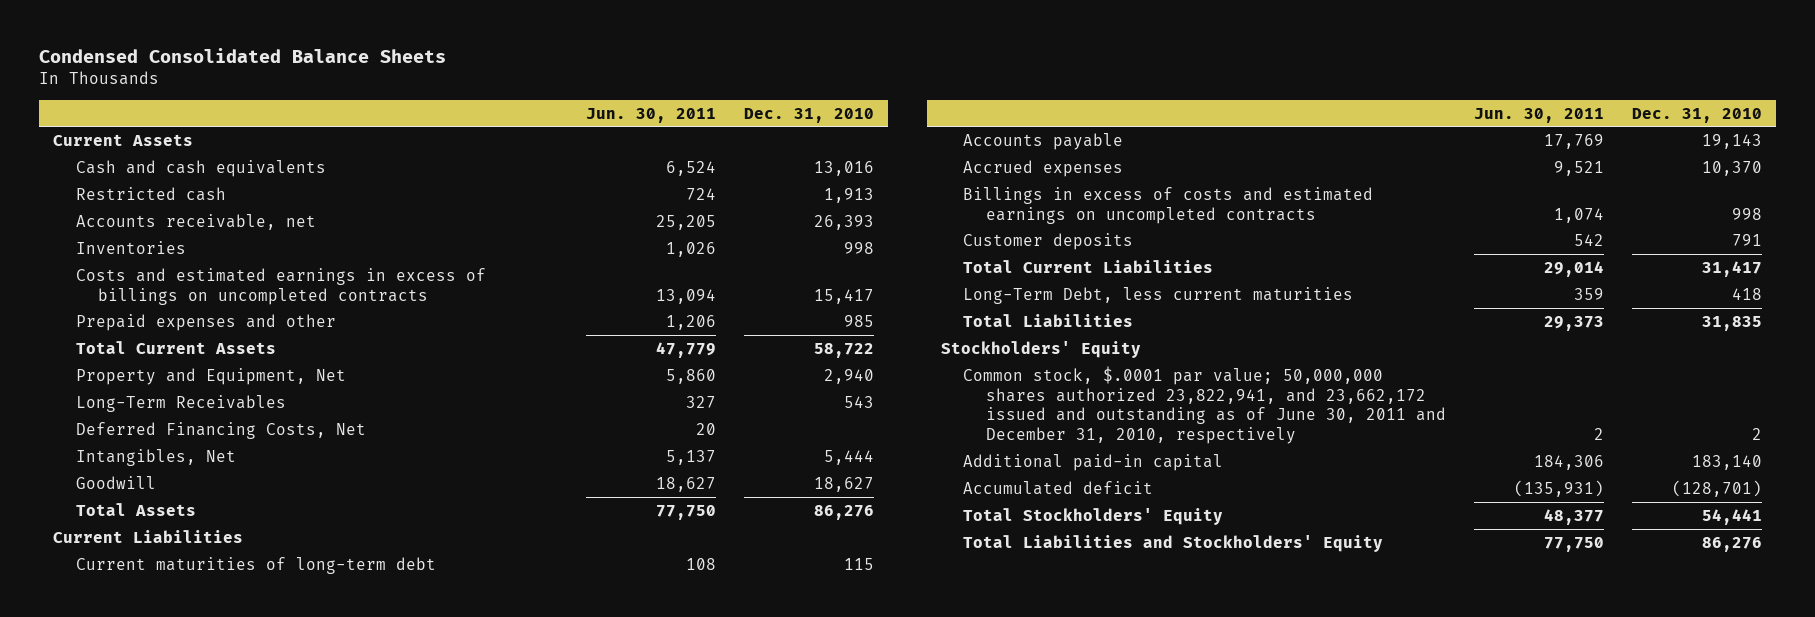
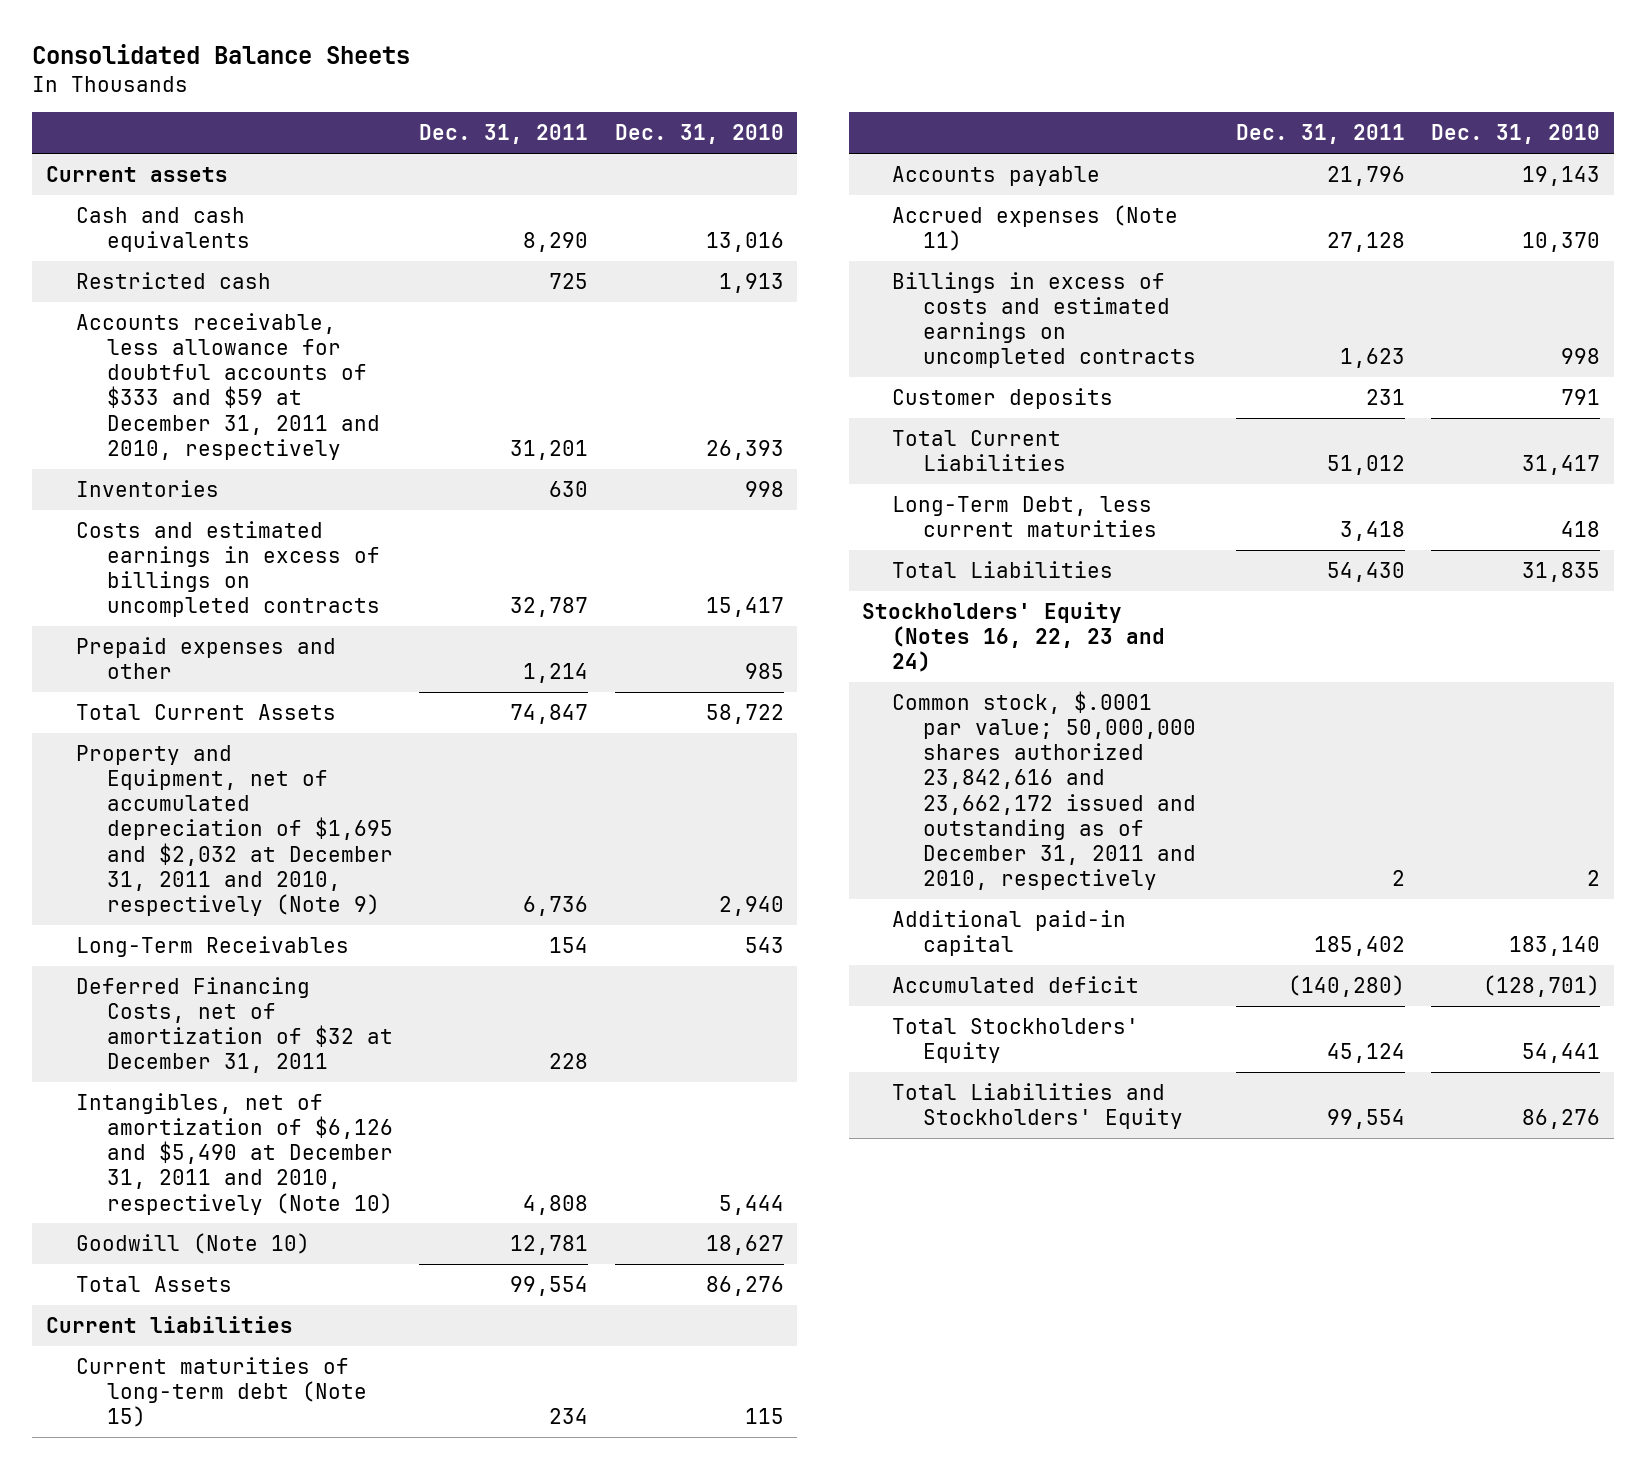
[38,48,446,64] Condensed Consolidated Balance Sheets -> [32,44,411,65] Consolidated Balance Sheets
[585,107,716,123] Jun. 30, 2011 -> none
none -> [419,124,589,145] Dec. 31, 2011
[52,133,193,146] Current Assets -> [45,165,228,182] Current assets
[75,213,316,230] Accounts receivable, net -> [76,312,380,460] Accounts receivable, less allowance for doubtful accounts of $333 and $59 at December 31, 2011 and 2010, respectively
[75,367,346,385] Property and Equipment, Net -> [76,744,393,916] Property and Equipment, net of accumulated depreciation of $1,695 and $2,032 at December 31, 2011 and 2010, respectively (Note 9)
[75,421,366,439] Deferred Financing Costs, Net -> [76,976,393,1074] Deferred Financing Costs, net of amortization of $32 at December 31, 2011
[75,448,236,466] Intangibles, Net -> [76,1092,393,1215] Intangibles, net of amortization of $6,126 and $5,490 at December 31, 2011 and 2010, respectively (Note 10)
[75,475,156,489] Goodwill -> [76,1232,311,1254] Goodwill (Note 10)
[52,529,243,543] Current Liabilities -> [45,1315,293,1333] Current liabilities
[75,556,436,574] Current maturities of long-term debt -> [76,1356,367,1428] Current maturities of long-term debt (Note 15)
[963,159,1124,177] Accrued expenses -> [892,204,1179,252] Accrued expenses (Note 11)
[940,340,1141,358] Stockholders' Equity -> none
none -> [861,601,1166,673] Stockholders' Equity (Notes 16, 22, 23 and 24)
[963,365,1446,445] Common stock, $.0001 par value; 50,000,000 shares authorized 23,822,941, and 23,662,172 issued and outstanding as of June 30, 2011 and December 31, 2010, respectively -> [892,690,1196,891] Common stock, $.0001 par value; 50,000,000 shares authorized 23,842,616 and 23,662,172 issued and outstanding as of December 31, 2011 and 2010, respectively

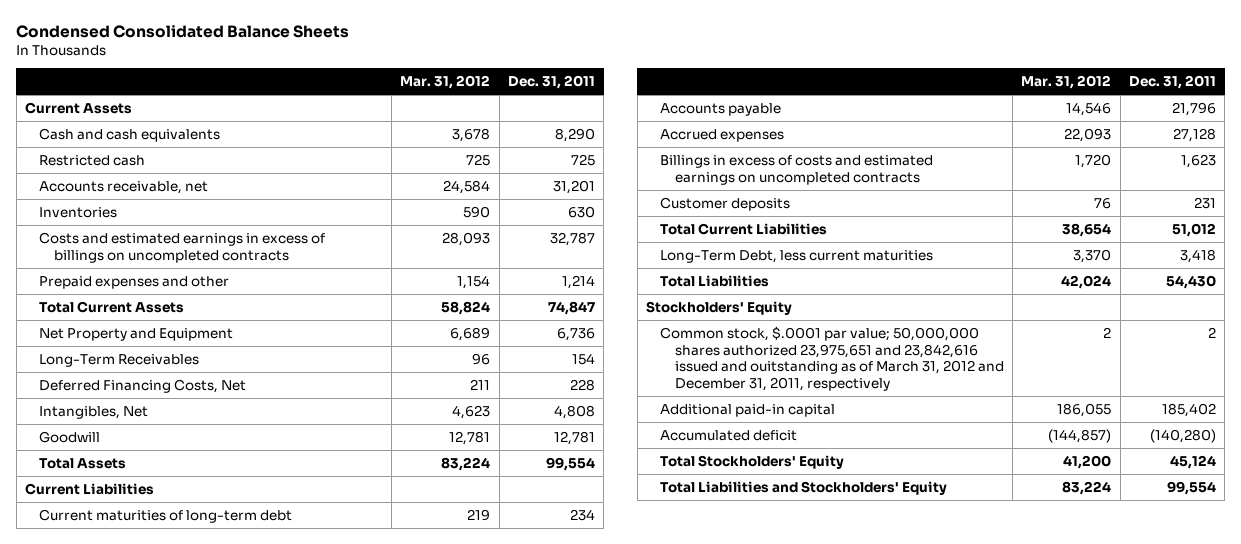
[32,44,411,65] Consolidated Balance Sheets -> [16,24,350,38] Condensed Consolidated Balance Sheets
[615,124,785,145] Dec. 31, 2010 -> none
none -> [400,75,491,90] Mar. 31, 2012
[45,165,228,182] Current assets -> [25,101,133,114] Current Assets
[76,312,380,460] Accounts receivable, less allowance for doubtful accounts of $333 and $59 at December 31, 2011 and 2010, respectively -> [39,180,209,194] Accounts receivable, net
[76,744,393,916] Property and Equipment, net of accumulated depreciation of $1,695 and $2,032 at December 31, 2011 and 2010, respectively (Note 9) -> [39,327,234,341] Net Property and Equipment
[76,976,393,1074] Deferred Financing Costs, net of amortization of $32 at December 31, 2011 -> [39,378,247,393] Deferred Financing Costs, Net
[76,1092,393,1215] Intangibles, net of amortization of $6,126 and $5,490 at December 31, 2011 and 2010, respectively (Note 10) -> [39,405,149,419] Intangibles, Net
[76,1232,311,1254] Goodwill (Note 10) -> [39,430,101,443] Goodwill
[45,1315,293,1333] Current liabilities -> [25,482,155,495] Current Liabilities
[76,1356,367,1428] Current maturities of long-term debt (Note 15) -> [39,508,293,523] Current maturities of long-term debt
[892,204,1179,252] Accrued expenses (Note 11) -> [660,128,785,142] Accrued expenses
[861,601,1166,673] Stockholders' Equity (Notes 16, 22, 23 and 24) -> [646,300,793,315] Stockholders' Equity
[892,690,1196,891] Common stock, $.0001 par value; 50,000,000 shares authorized 23,842,616 and 23,662,172 issued and outstanding as of December 31, 2011 and 2010, respectively -> [660,325,1004,392] Common stock, $.0001 par value; 50,000,000 shares authorized 23,975,651 and 23,842,616 issued and ouitstanding as of March 31, 2012 and December 31, 2011, respectively

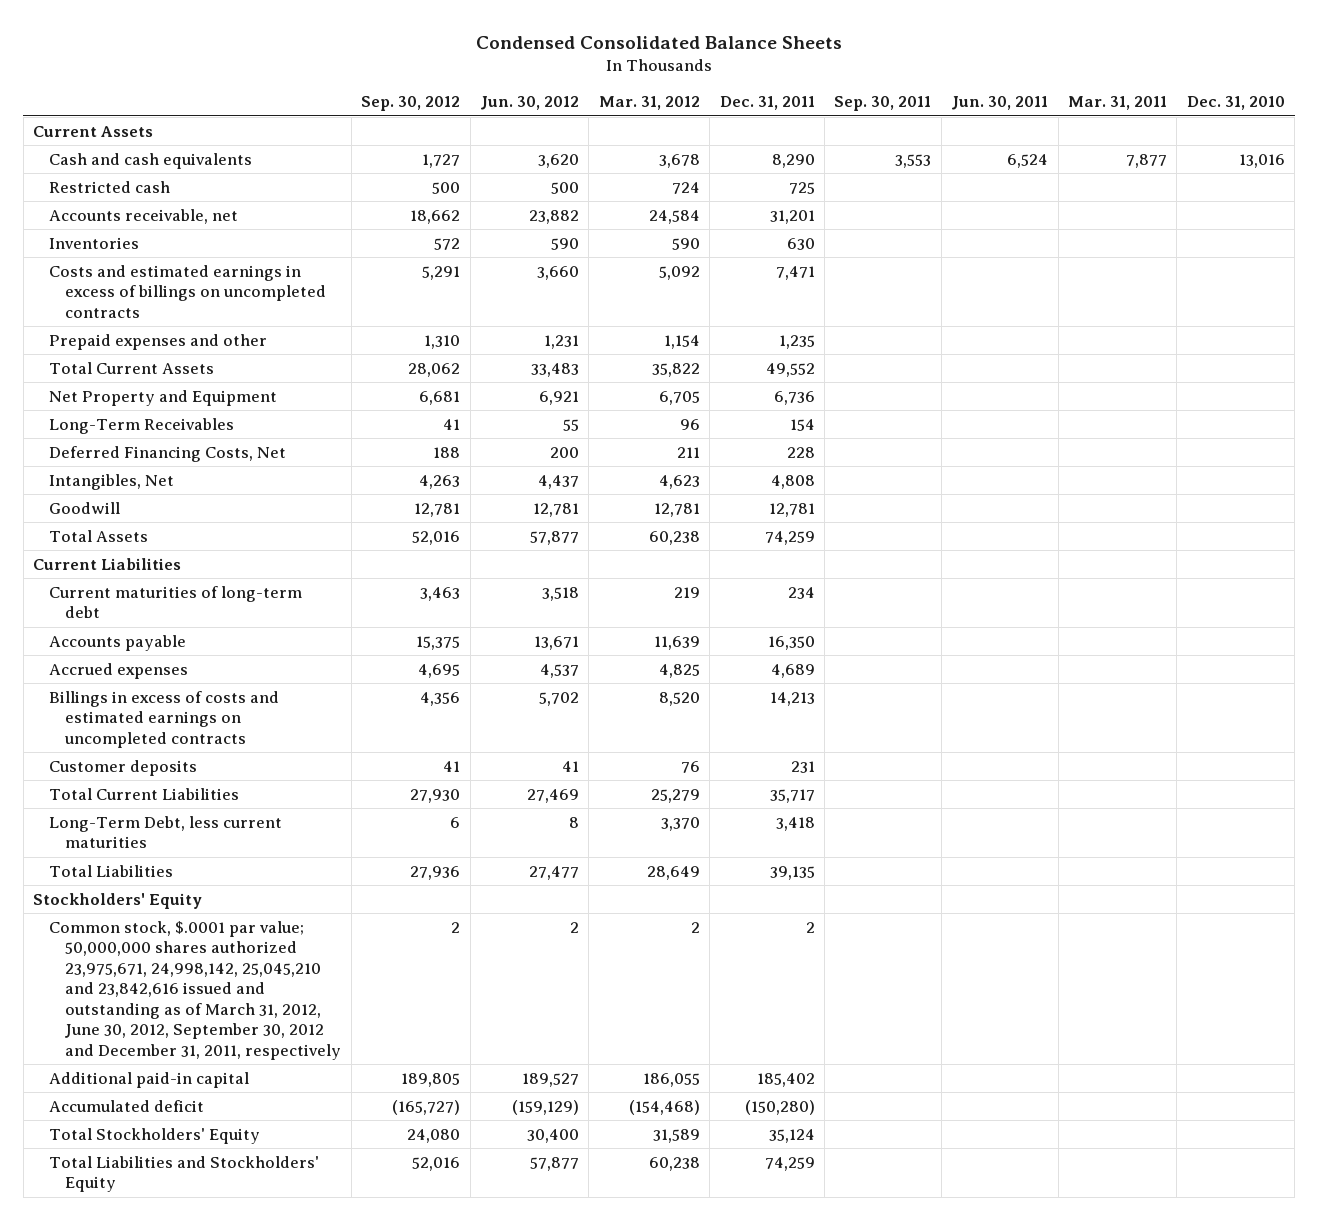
none -> [361,96,461,112] Sep. 30, 2012
none -> [479,96,579,111] Jun. 30, 2012
none -> [834,96,932,112] Sep. 30, 2011
none -> [951,96,1049,111] Jun. 30, 2011
none -> [1067,96,1167,111] Mar. 31, 2011
none -> [1186,96,1285,111] Dec. 31, 2010
[466,153,491,166] 725 -> [671,181,700,194] 724
[442,231,491,246] 28,093 -> [658,265,700,280] 5,092
[550,231,596,246] 32,787 -> [775,265,815,280] 7,471
[562,274,596,289] 1,214 -> [778,334,815,349] 1,235
[441,300,491,315] 58,824 -> [651,362,700,377] 35,822
[548,300,596,315] 74,847 -> [765,362,815,377] 49,552
[450,326,491,341] 6,689 -> [658,390,700,405] 6,705
[441,456,491,471] 83,224 -> [648,530,700,545] 60,238
[546,456,596,471] 99,554 -> [764,530,815,545] 74,259
[1066,101,1112,116] 14,546 -> [653,635,700,650] 11,639
[1171,101,1216,116] 21,796 -> [767,635,815,650] 16,350
[1064,127,1112,142] 22,093 -> [658,663,700,678] 4,825
[1172,127,1216,142] 27,128 -> [770,663,815,678] 4,689
[1075,153,1112,168] 1,720 -> [658,691,700,706] 8,520
[1180,153,1216,168] 1,623 -> [769,691,815,706] 14,213
[1062,222,1112,237] 38,654 -> [650,788,700,803] 25,279
[1171,222,1216,237] 51,012 -> [769,788,815,803] 35,717
[1061,274,1112,289] 42,024 -> [646,865,700,880] 28,649
[1165,274,1216,289] 54,430 -> [769,865,815,880] 39,135
[660,325,1004,392] Common stock, $.0001 par value; 50,000,000 shares authorized 23,975,651 and 23,842,616 issued and ouitstanding as of March 31, 2012 and December 31, 2011, respectively -> [49,920,342,1060] Common stock, $.0001 par value; 50,000,000 shares authorized 23,975,671, 24,998,142, 25,045,210 and 23,842,616 issued and outstanding as of March 31, 2012, June 30, 2012, September 30, 2012 and December 31, 2011, respectively
[1048,428,1112,443] (144,857) -> [628,1099,700,1115] (154,468)
[1149,428,1216,443] (140,280) -> [744,1099,815,1115] (150,280)
[1063,454,1112,469] 41,200 -> [652,1128,700,1143] 31,589
[1169,454,1216,469] 45,124 -> [768,1128,815,1143] 35,124
[1062,480,1112,495] 83,224 -> [648,1156,700,1171] 60,238
[1166,480,1216,495] 99,554 -> [764,1156,815,1171] 74,259

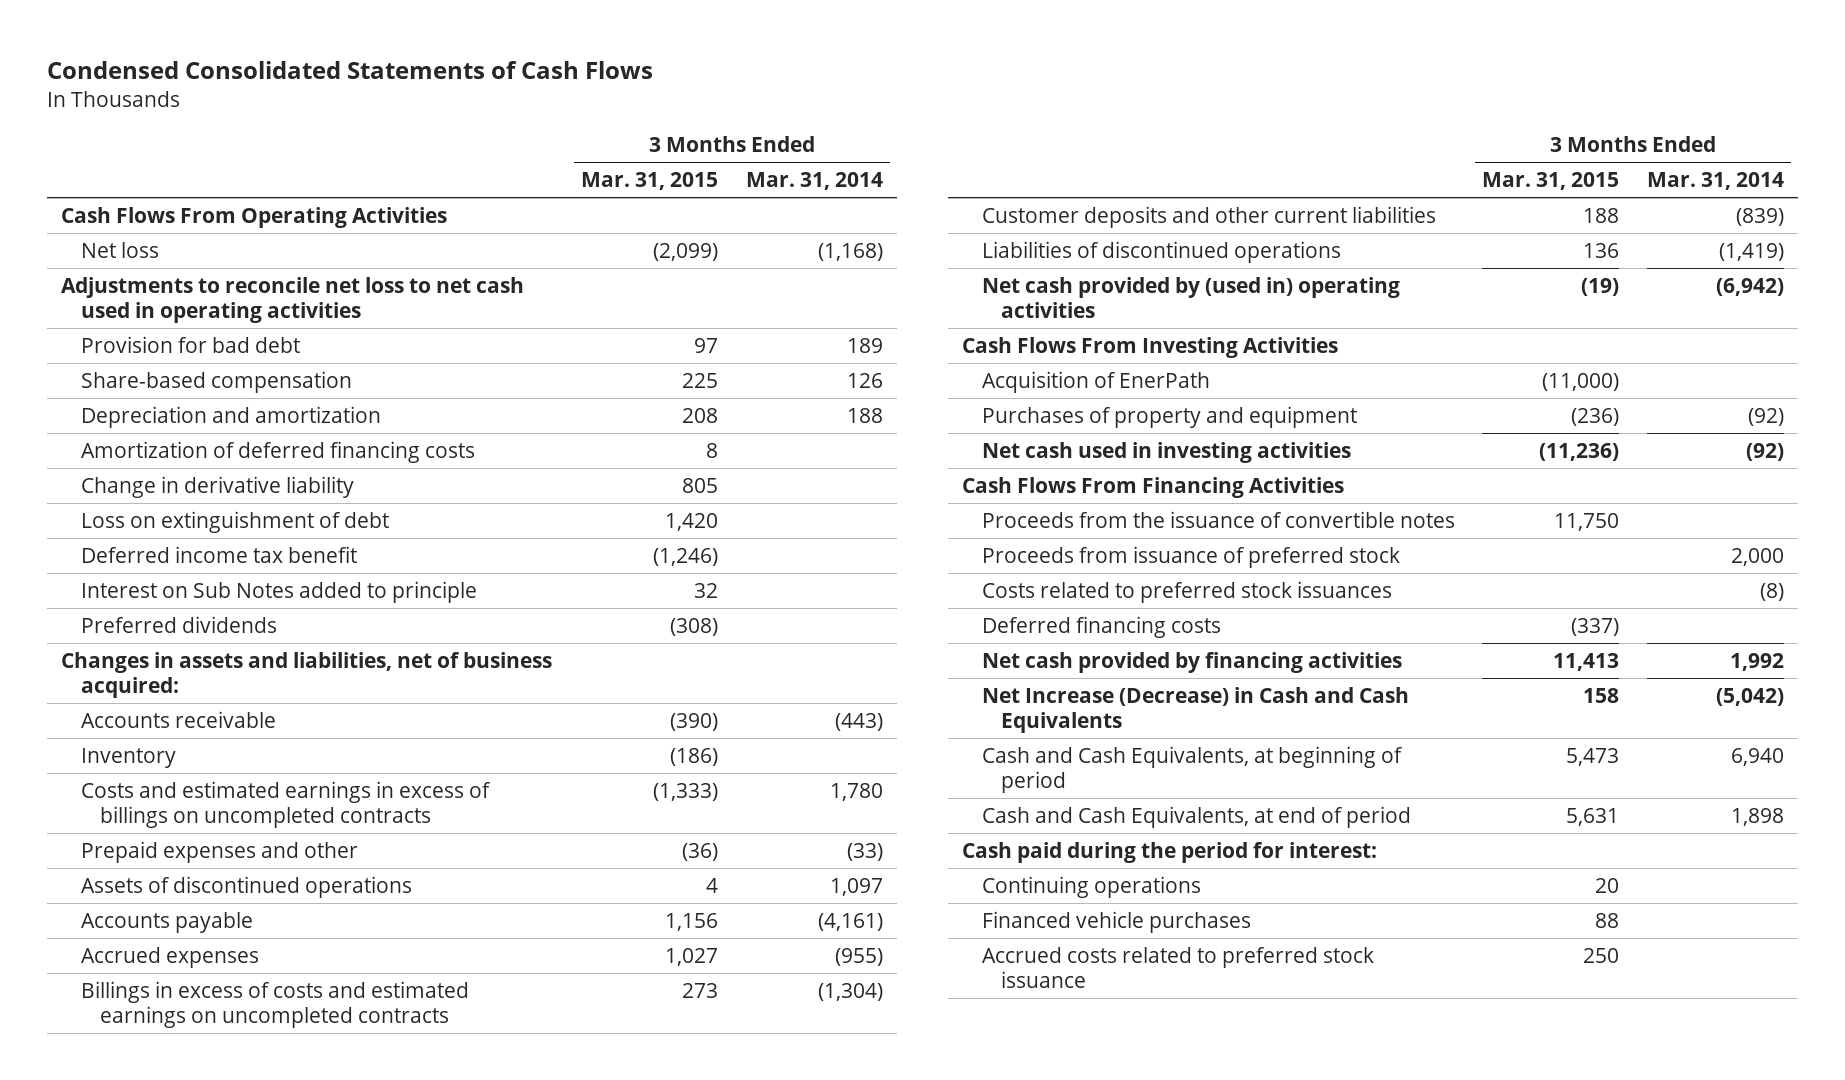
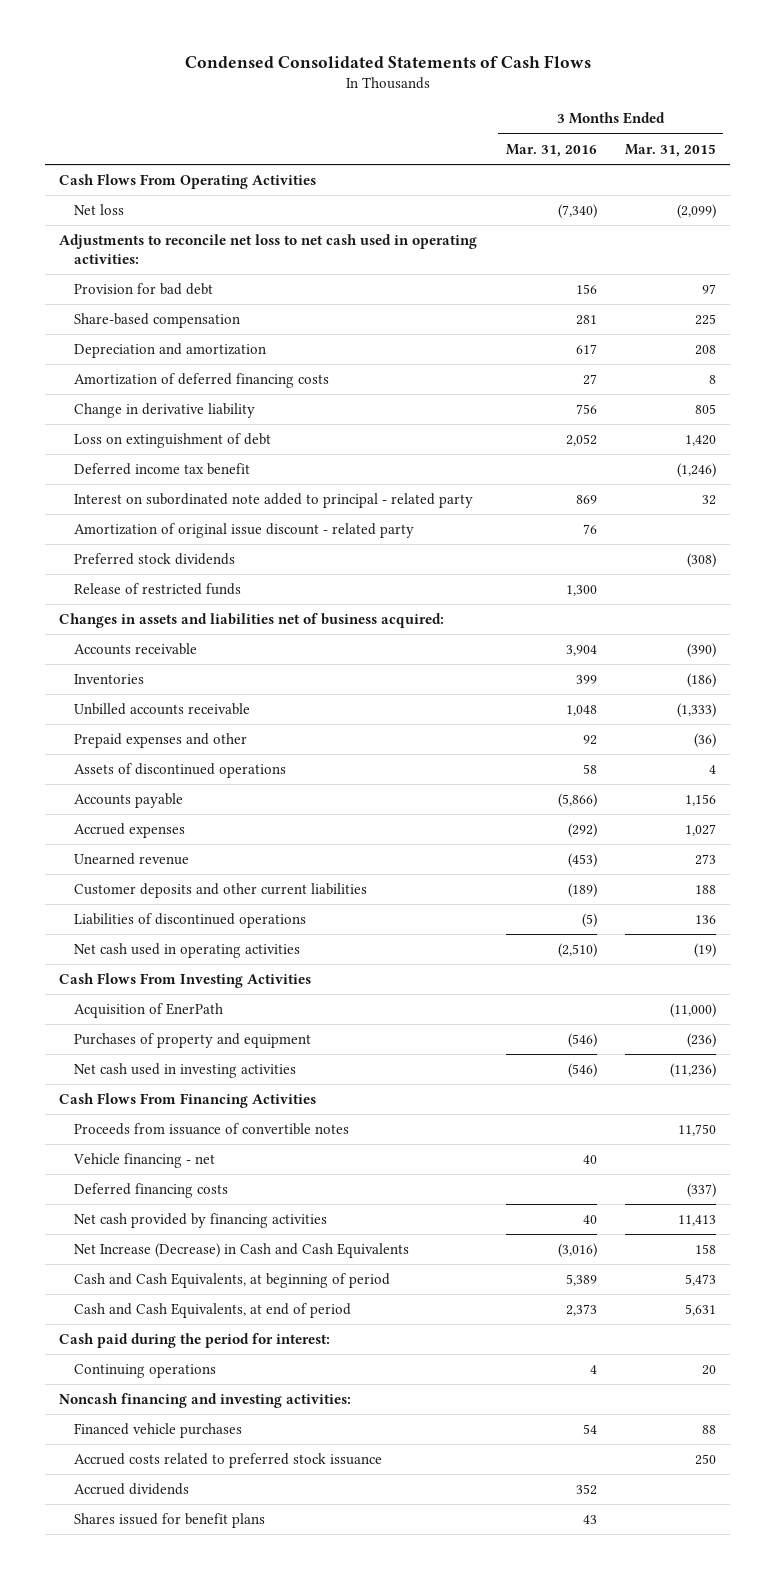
[745,172,883,191] Mar. 31, 2014 -> none
none -> [505,143,597,157] Mar. 31, 2016
[61,276,525,323] Adjustments to reconcile net loss to net cash used in operating activities -> [59,234,478,264] Adjustments to reconcile net loss to net cash used in operating activities:
[80,580,477,603] Interest on Sub Notes added to principle -> [73,493,473,509] Interest on subordinated note added to principal - related party
none -> [73,523,414,539] Amortization of original issue discount - related party
[80,615,277,633] Preferred dividends -> [73,553,235,566] Preferred stock dividends
none -> [73,583,241,596] Release of restricted funds
[61,651,553,698] Changes in assets and liabilities, net of business acquired: -> [59,613,445,629] Changes in assets and liabilities net of business acquired:
[80,747,176,768] Inventory -> [73,674,144,685] Inventories
[80,780,491,828] Costs and estimated earnings in excess of billings on uncompleted contracts -> [73,703,250,716] Unbilled accounts receivable
[80,980,469,1028] Billings in excess of costs and estimated earnings on uncompleted contracts -> [73,853,189,866] Unearned revenue
[981,276,1400,318] Net cash provided by (used in) operating activities -> [73,943,300,959] Net cash used in operating activities
[981,545,1400,568] Proceeds from issuance of preferred stock -> none
[981,580,1392,603] Costs related to preferred stock issuances -> none
[981,510,1455,528] Proceeds from the issuance of convertible notes -> [73,1123,349,1136] Proceeds from issuance of convertible notes
none -> [72,1153,215,1169] Vehicle financing - net
none -> [59,1393,352,1409] Noncash financing and investing activities:
none -> [73,1483,189,1496] Accrued dividends
none -> [73,1513,265,1529] Shares issued for benefit plans

